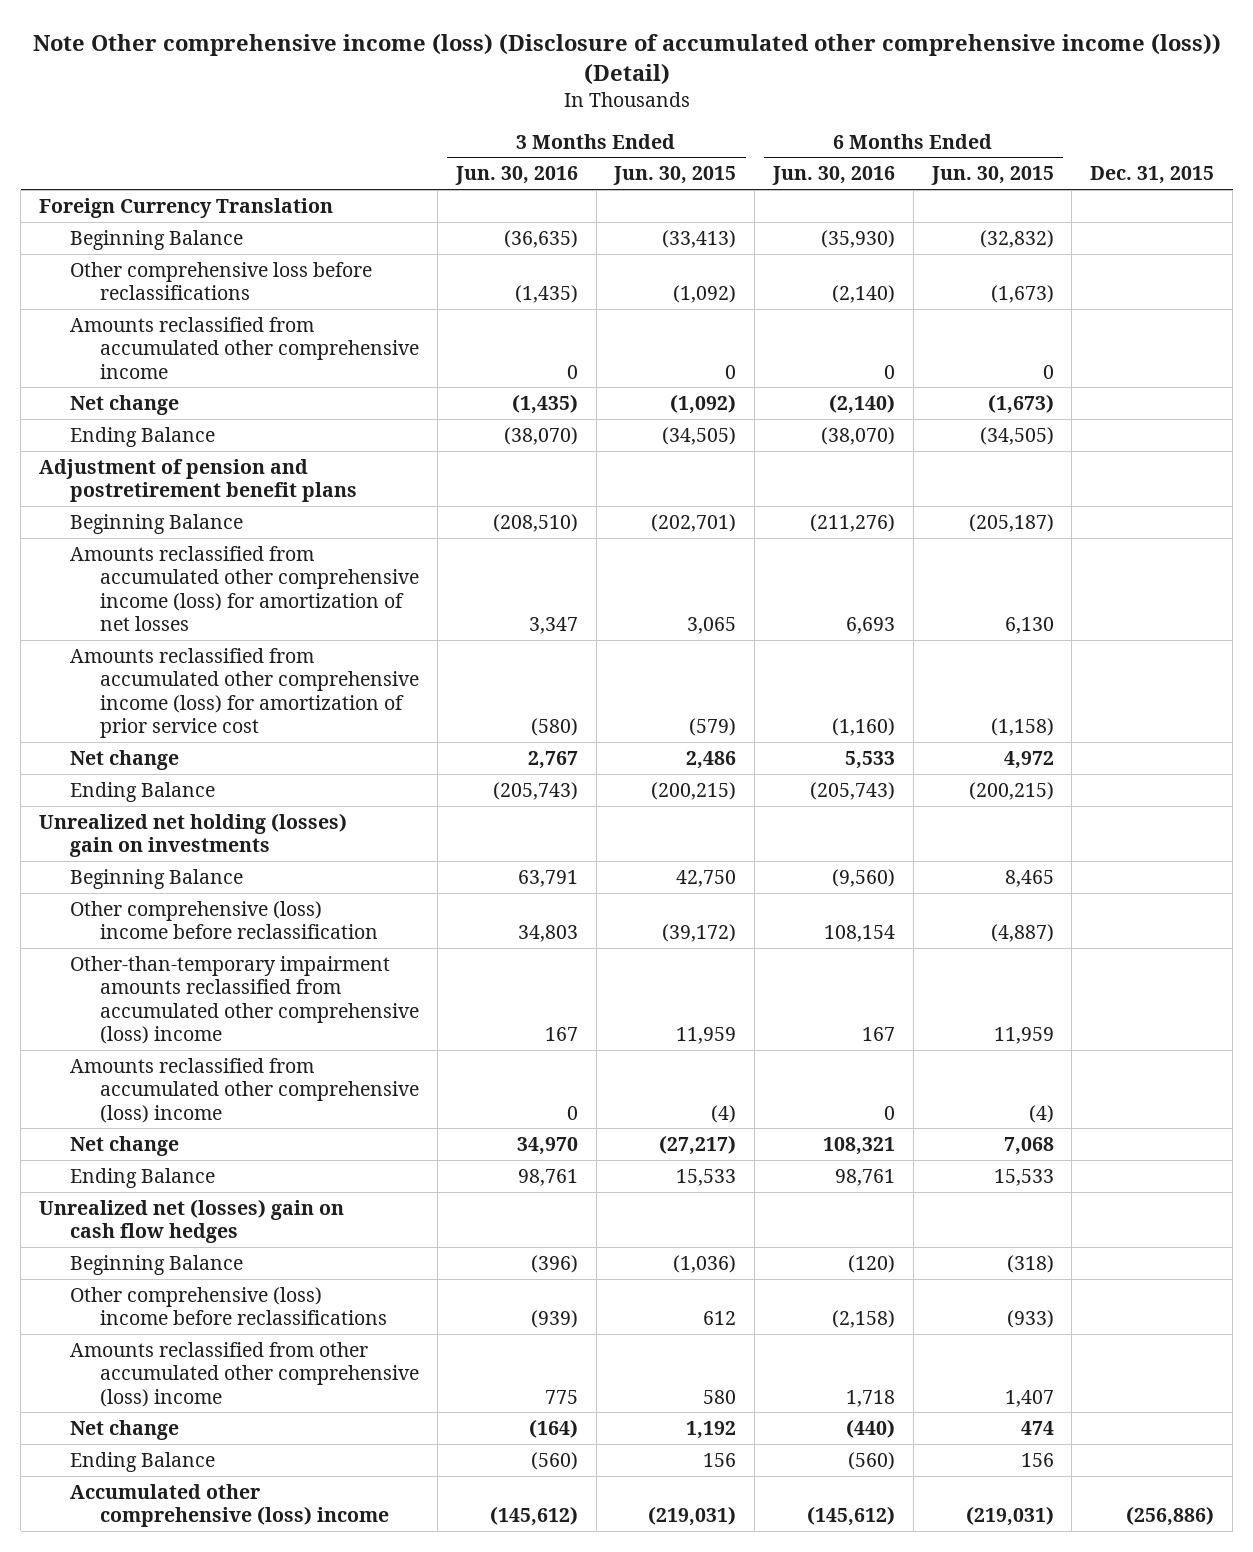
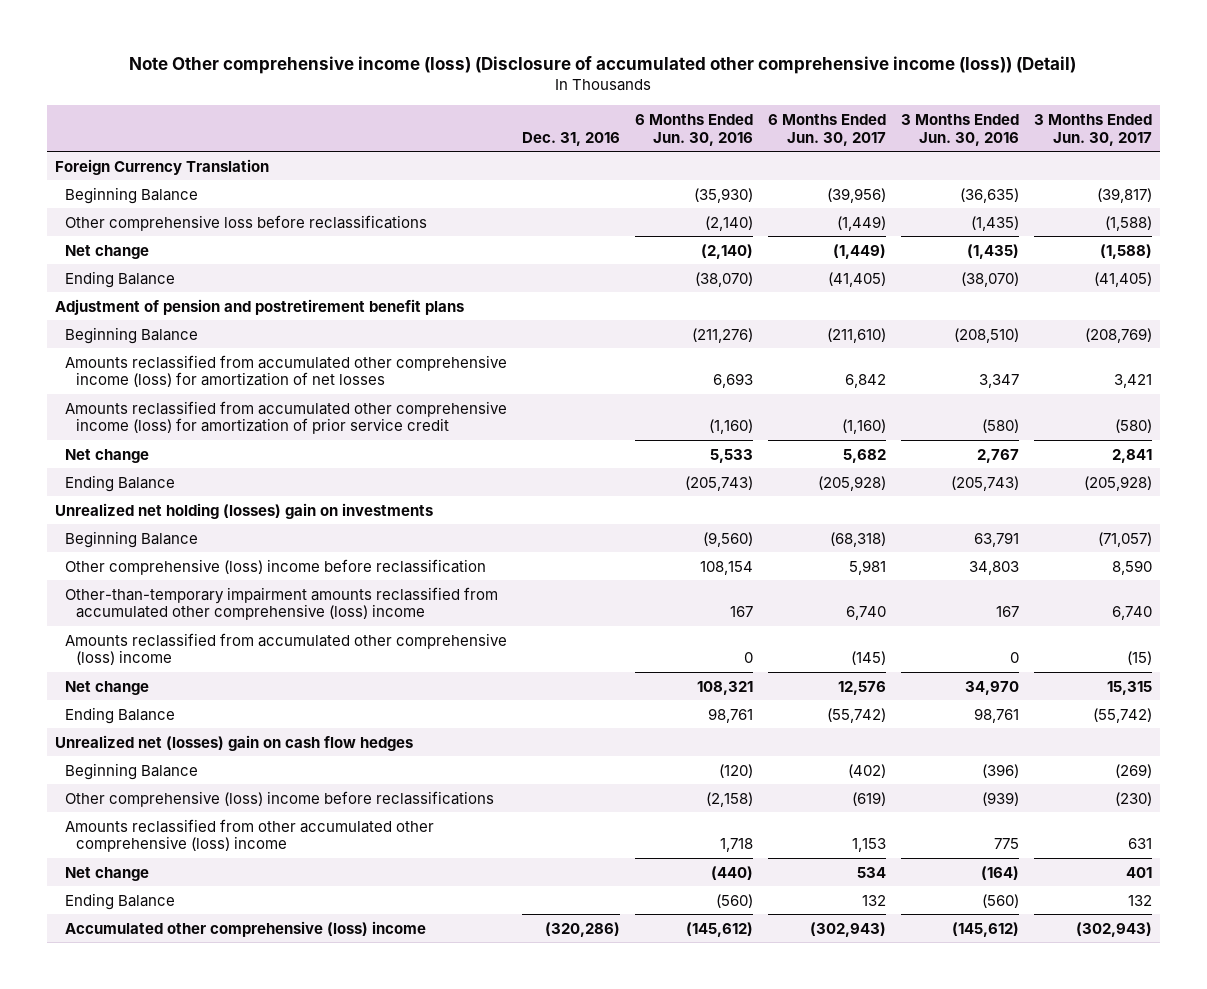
[613,166,737,186] Jun. 30, 2015 -> none
[930,166,1054,186] Jun. 30, 2015 -> none
[1090,166,1215,185] Dec. 31, 2015 -> none
none -> [522,131,621,146] Dec. 31, 2016
none -> [768,113,887,146] 6 Months Ended Jun. 30, 2017
none -> [1034,113,1153,146] 3 Months Ended Jun. 30, 2017
[69,316,420,379] Amounts reclassified from accumulated other comprehensive income -> none
[69,647,420,739] Amounts reclassified from accumulated other comprehensive income (loss) for amortization of prior service cost -> [65,400,508,435] Amounts reclassified from accumulated other comprehensive income (loss) for amortization of prior service credit

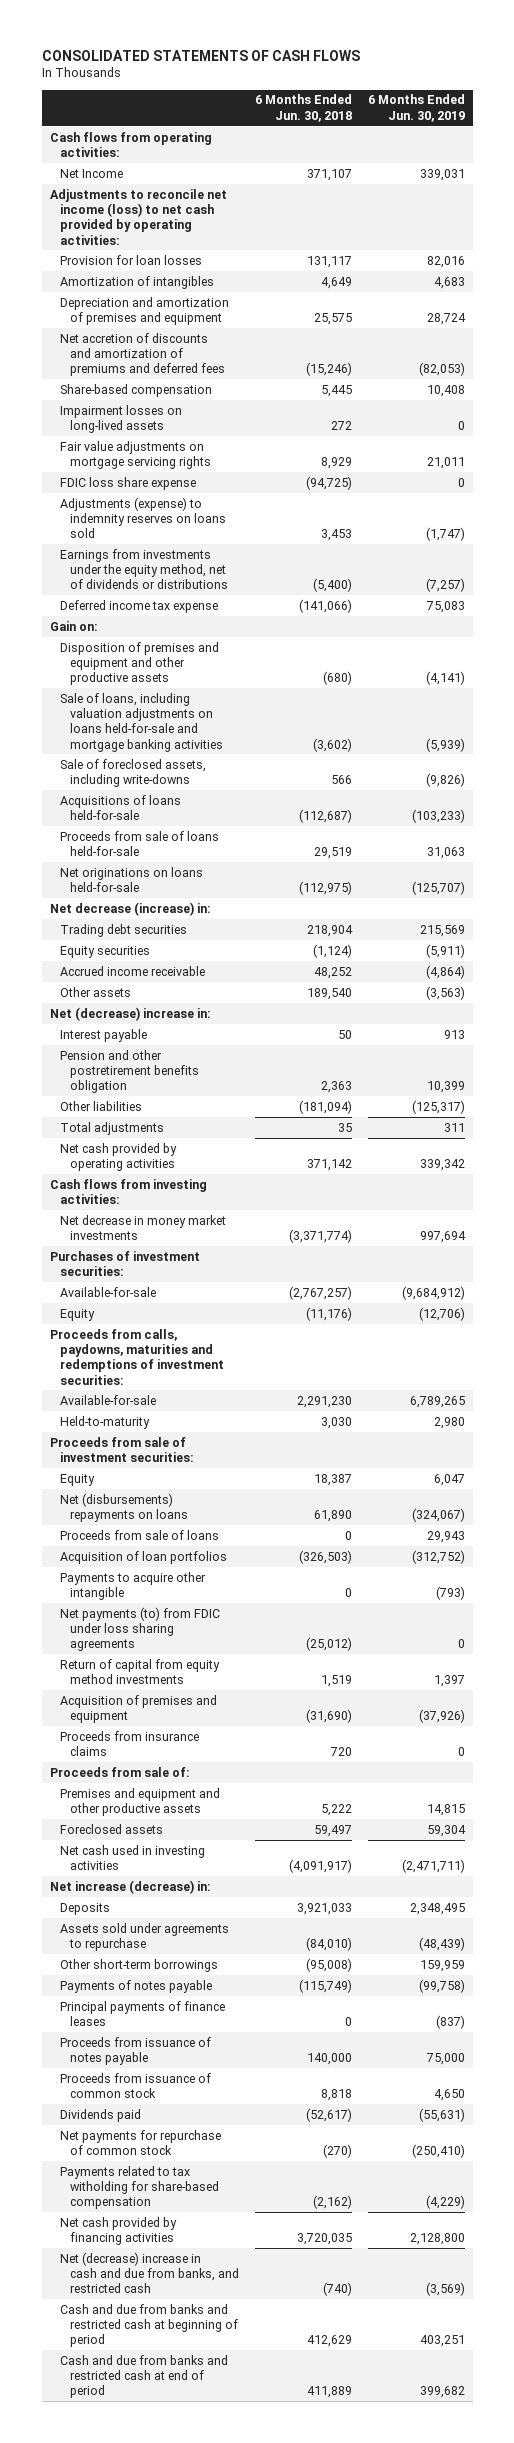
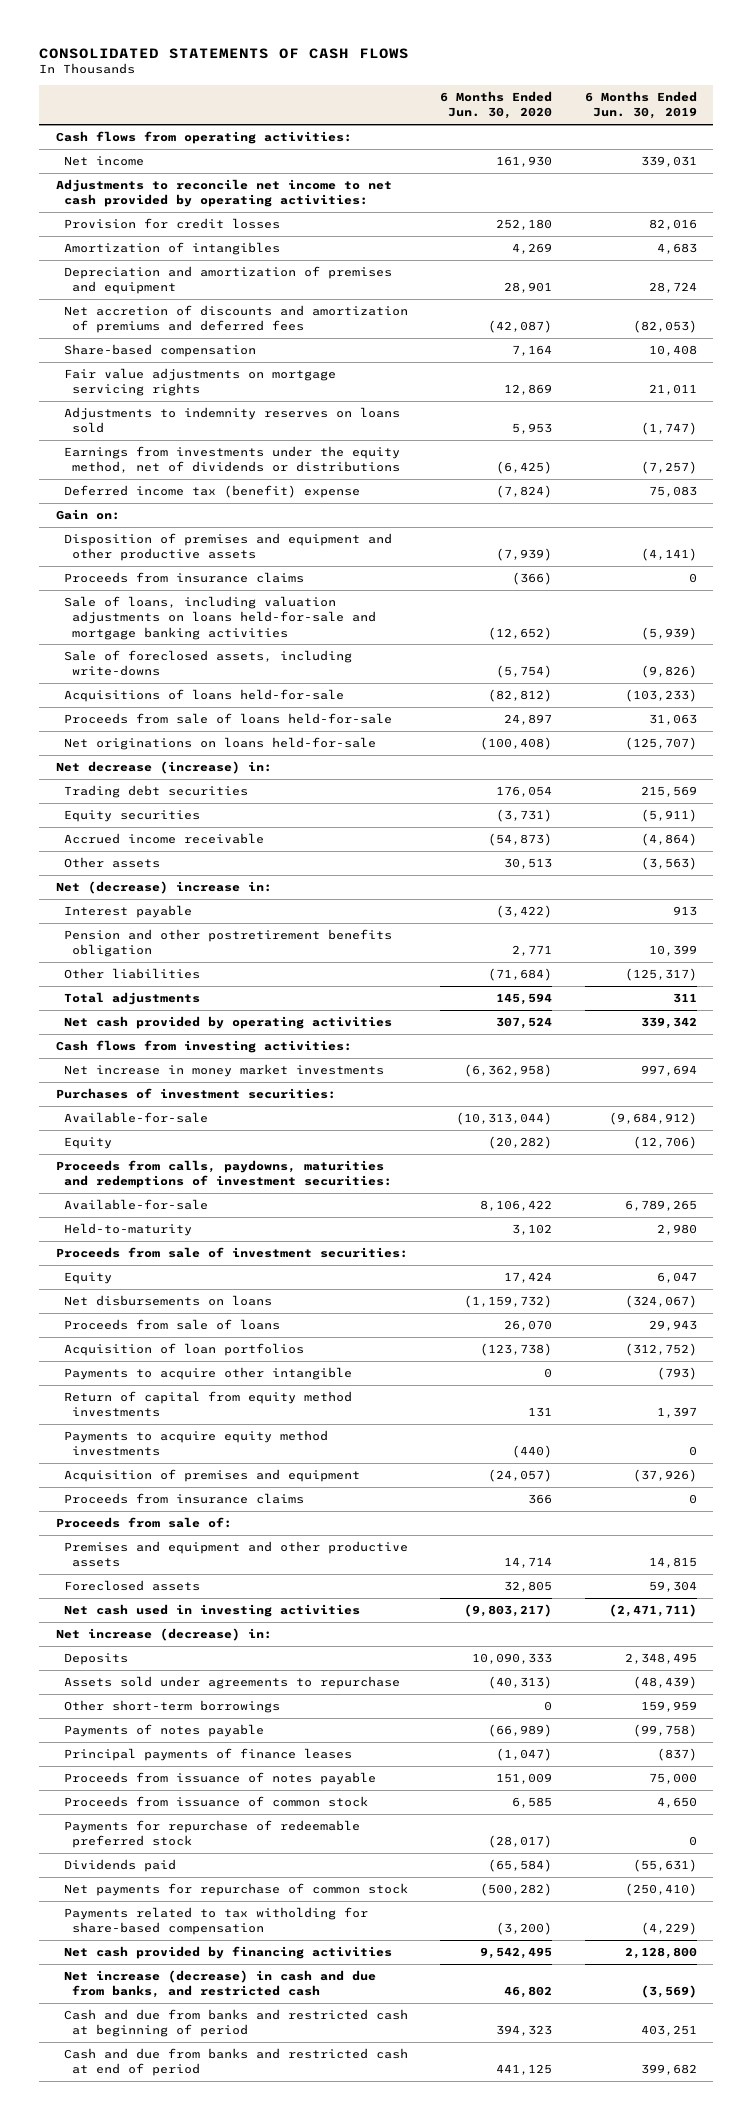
[254,94,352,122] 6 Months Ended Jun. 30, 2018 -> none
none -> [440,91,553,120] 6 Months Ended Jun. 30, 2020
[59,168,123,178] Net Income -> [63,156,144,167] Net income
[49,188,227,245] Adjustments to reconcile net income (loss) to net cash provided by operating activities: -> [55,179,392,208] Adjustments to reconcile net income to net cash provided by operating activities:
[59,254,202,265] Provision for loan losses -> [63,218,280,230] Provision for credit losses
[59,404,182,433] Impairment losses on long-lived assets -> none
[59,476,196,490] FDIC loss share expense -> none
[59,496,227,539] Adjustments (expense) to indemnity reserves on loans sold -> [63,407,400,434] Adjustments to indemnity reserves on loans sold
[59,599,218,613] Deferred income tax expense -> [63,485,360,499] Deferred income tax (benefit) expense
none -> [63,572,304,584] Proceeds from insurance claims
[59,1214,226,1240] Net decrease in money market investments -> [63,1064,384,1078] Net increase in money market investments
[59,1492,189,1522] Net (disbursements) repayments on loans -> [63,1295,272,1307] Net disbursements on loans
[59,1606,220,1652] Net payments (to) from FDIC under loss sharing agreements -> none
none -> [63,1430,328,1457] Payments to acquire equity method investments
none -> [63,1820,360,1849] Payments for repurchase of redeemable preferred stock
[59,2251,240,2294] Net (decrease) increase in cash and due from banks, and restricted cash -> [63,1970,376,1999] Net increase (decrease) in cash and due from banks, and restricted cash

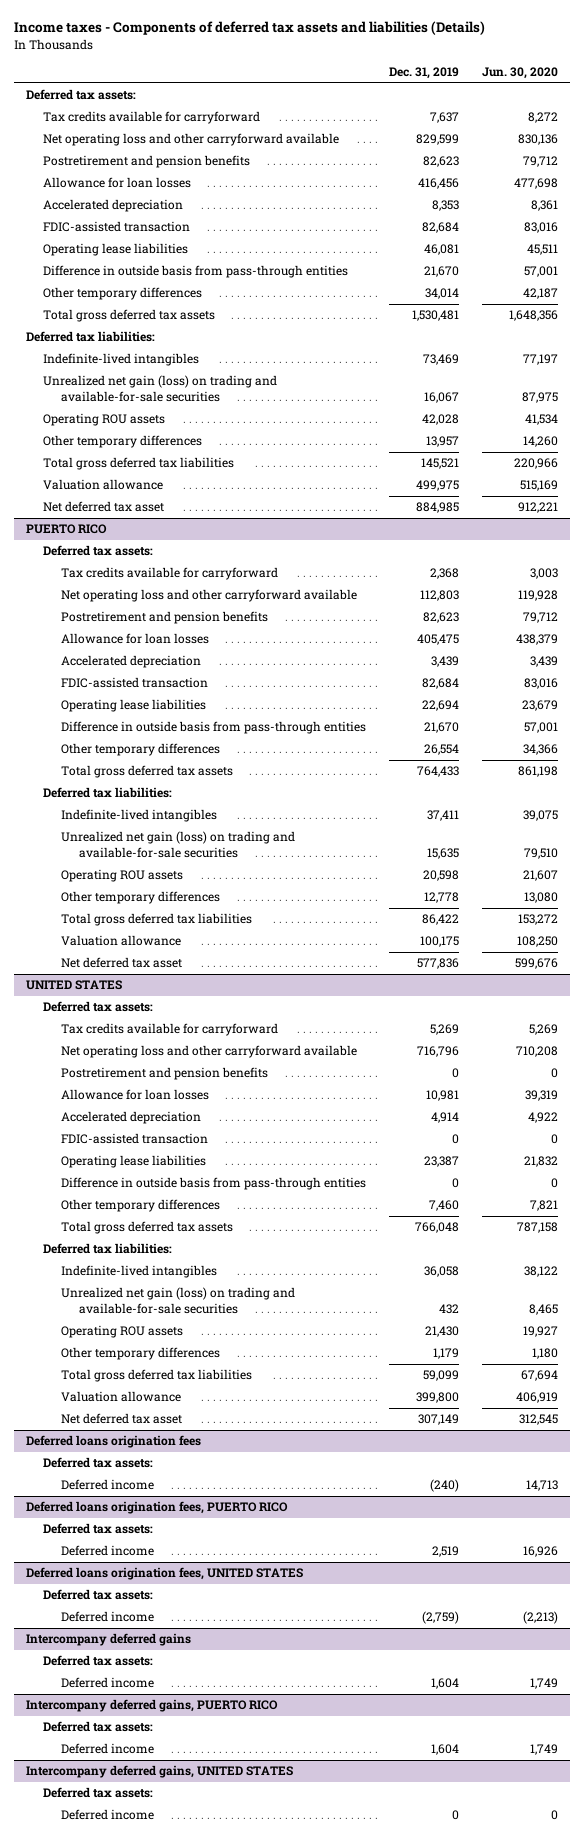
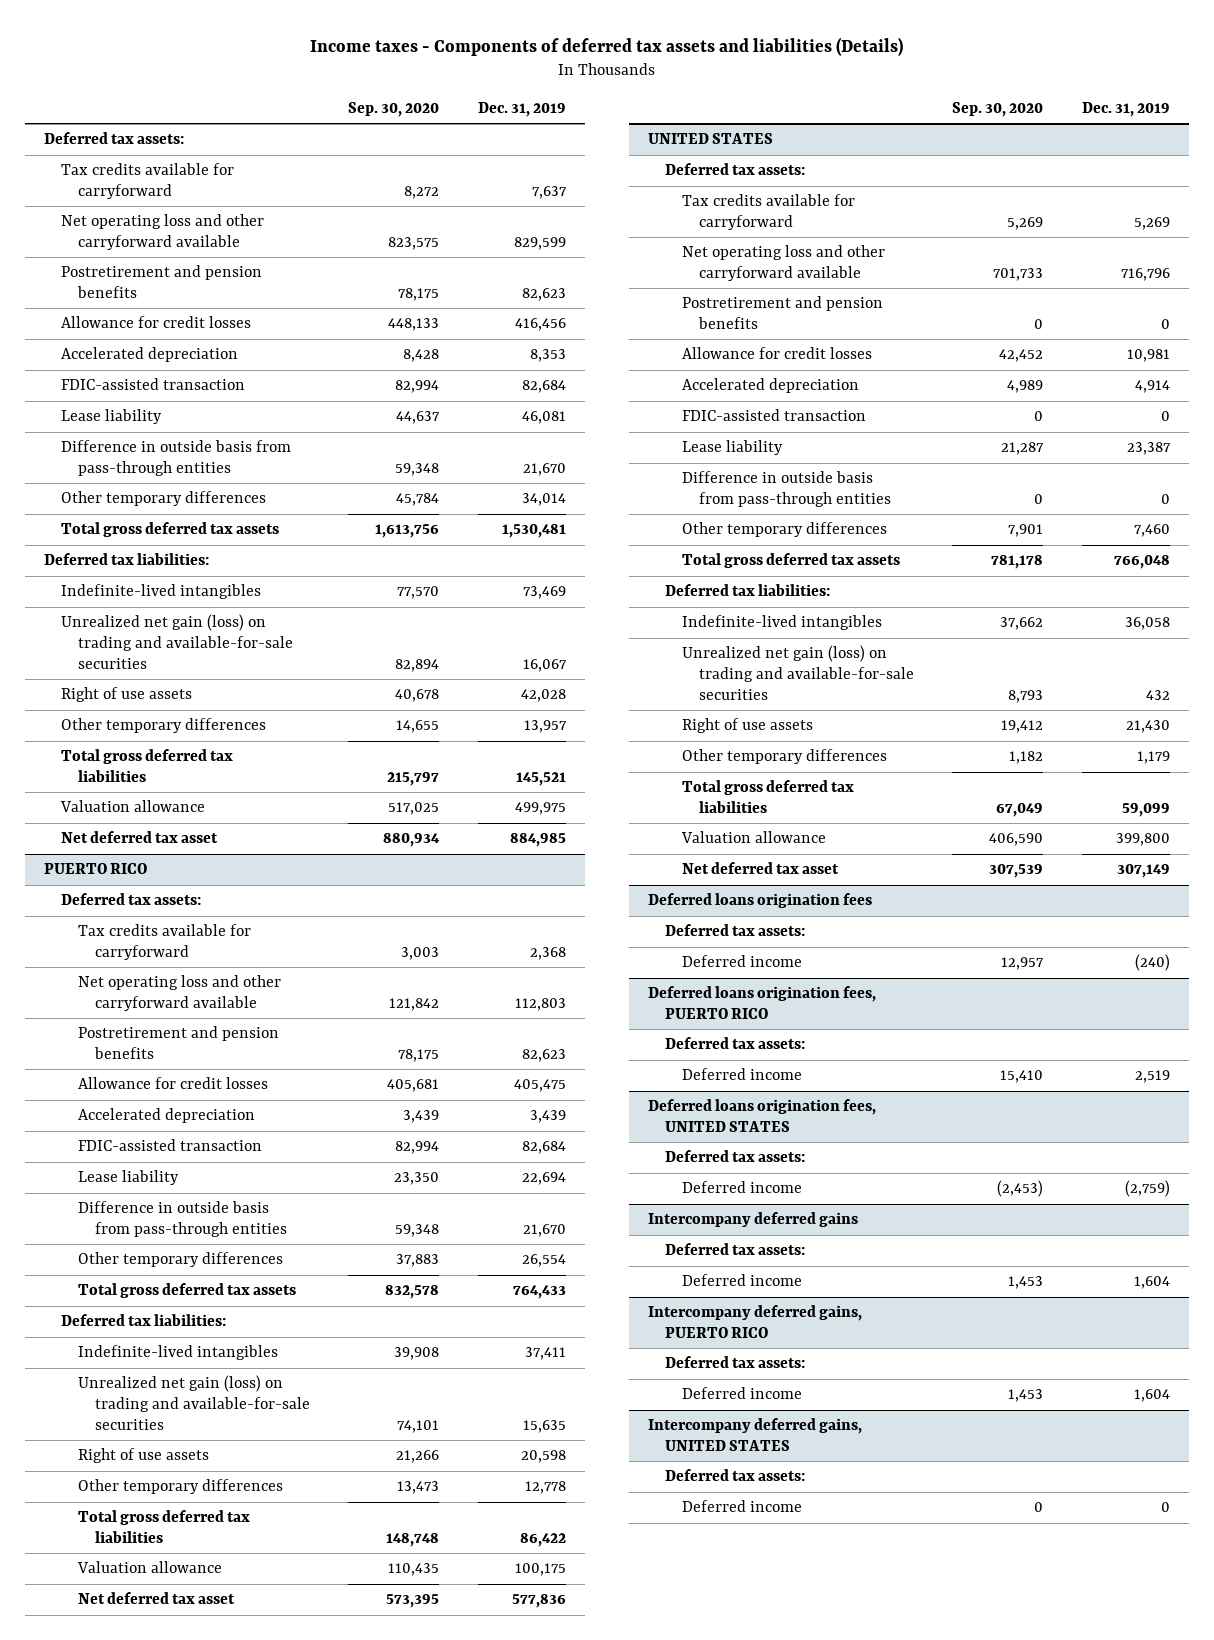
[482,66,559,79] Jun. 30, 2020 -> none
none -> [348,101,440,117] Sep. 30, 2020
[43,177,192,189] Allowance for loan losses -> [60,316,251,329] Allowance for credit losses
[43,243,189,257] Operating lease liabilities -> [60,409,162,425] Lease liability
[43,413,166,427] Operating ROU assets -> [60,687,192,703] Right of use assets
[61,633,210,645] Allowance for loan losses -> [77,1077,268,1090] Allowance for credit losses
[61,699,207,713] Operating lease liabilities -> [77,1170,179,1186] Lease liability
[61,869,184,883] Operating ROU assets -> [77,1448,209,1464] Right of use assets
[61,1089,210,1101] Allowance for loan losses -> [681,347,872,360] Allowance for credit losses
[61,1155,207,1169] Operating lease liabilities -> [681,440,783,456] Lease liability
[61,1325,184,1339] Operating ROU assets -> [681,718,813,734] Right of use assets

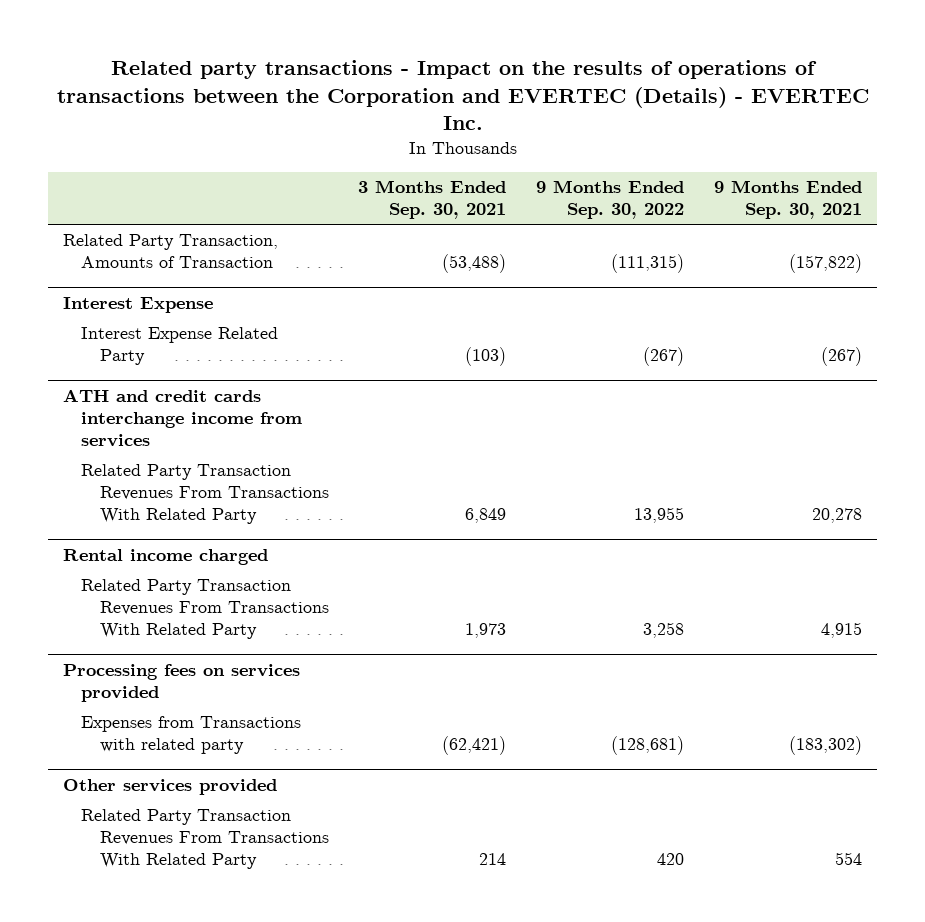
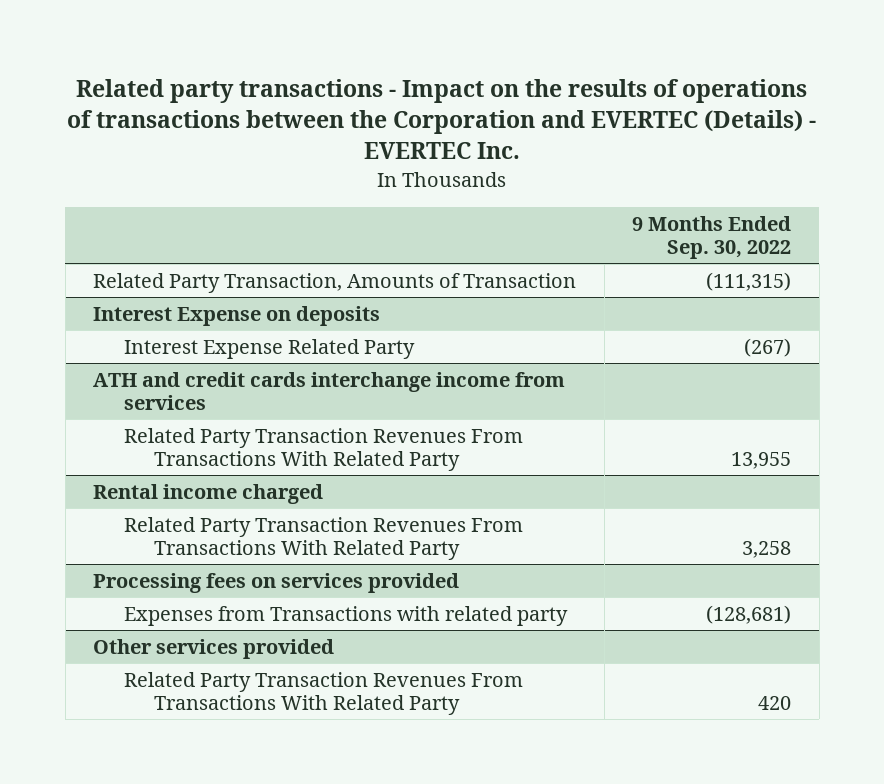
[358,180,507,220] 3 Months Ended Sep. 30, 2021 -> none
[714,180,863,220] 9 Months Ended Sep. 30, 2021 -> none
[62,297,213,314] Interest Expense -> [93,305,381,326] Interest Expense on deposits

